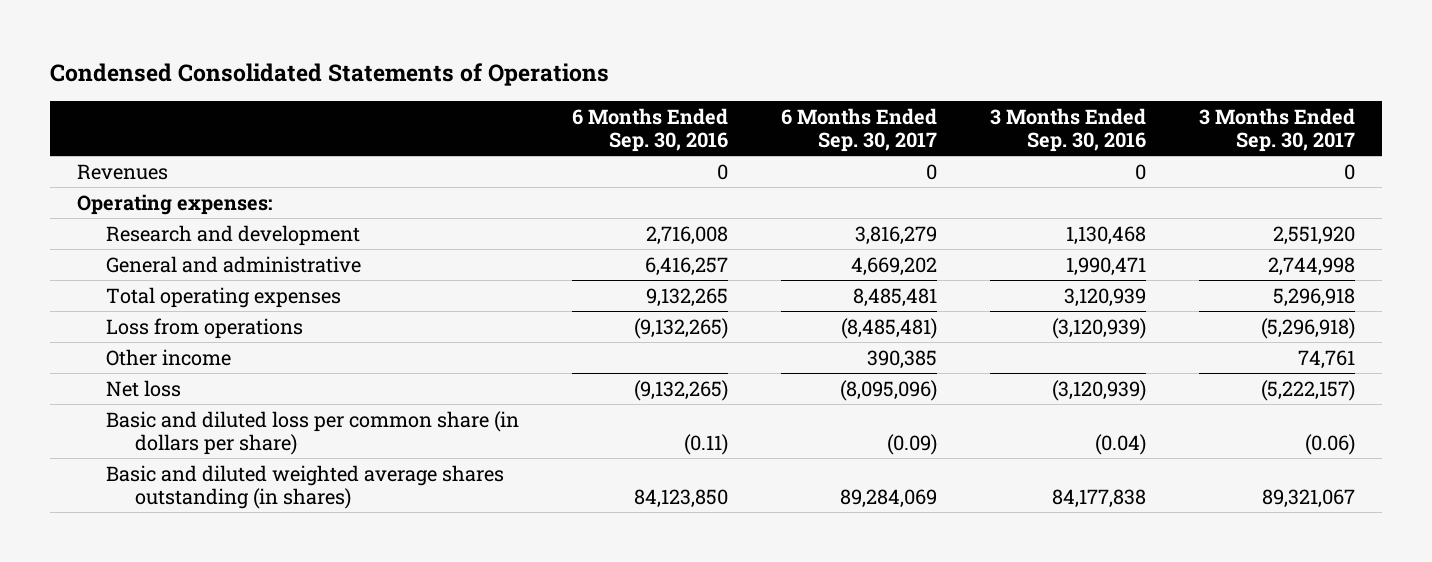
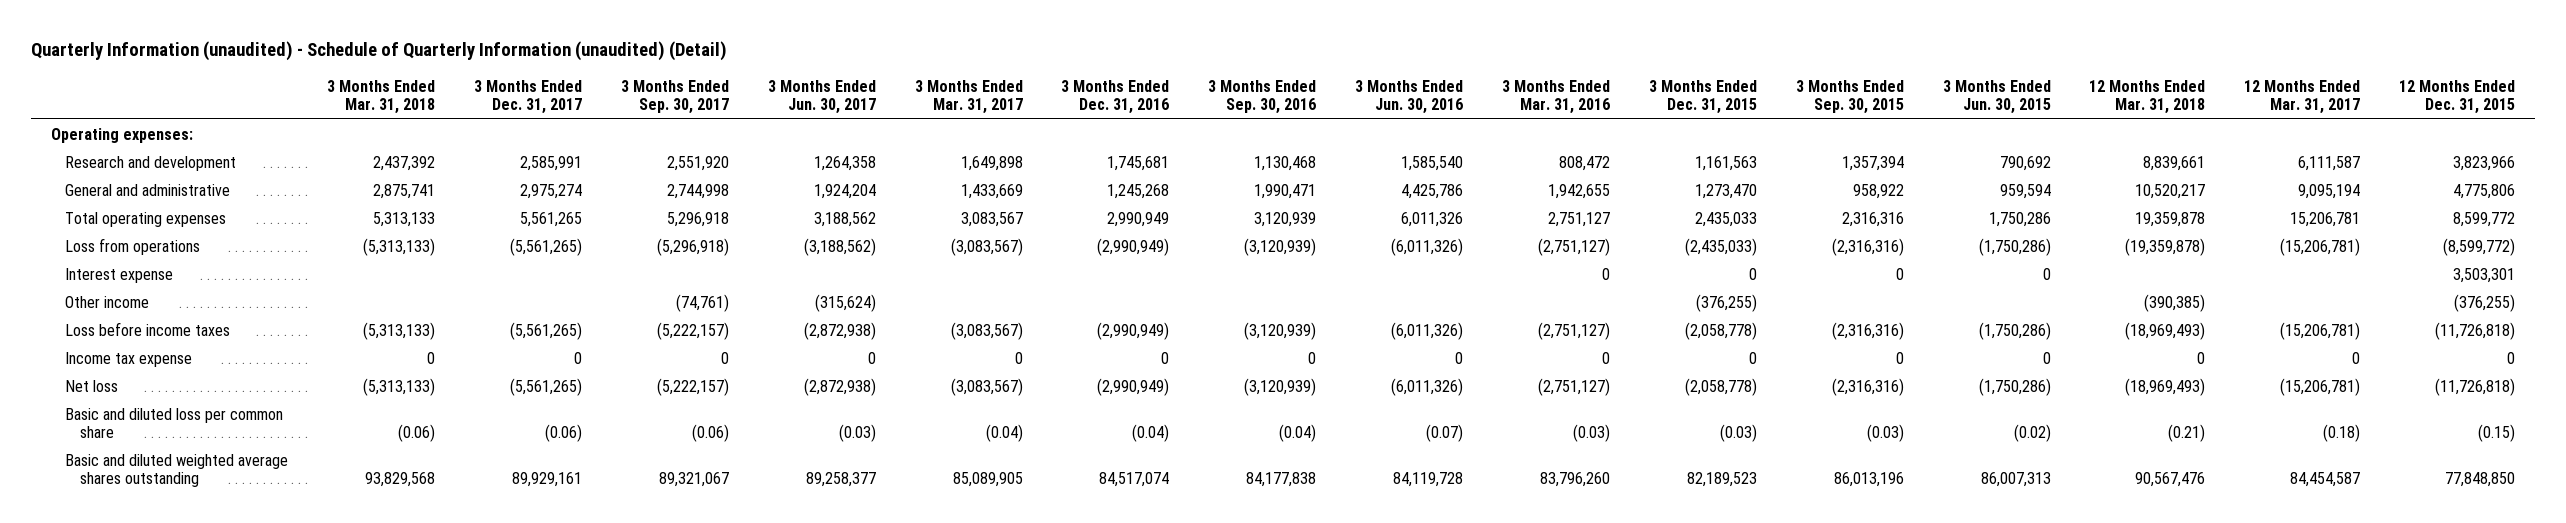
[50,63,610,87] Condensed Consolidated Statements of Operations -> [31,41,728,62] Quarterly Information (unaudited) - Schedule of Quarterly Information (unaudited) (Detail)
[571,108,728,153] 6 Months Ended Sep. 30, 2016 -> none
[780,108,937,153] 6 Months Ended Sep. 30, 2017 -> none
none -> [327,79,436,115] 3 Months Ended Mar. 31, 2018
none -> [474,79,583,115] 3 Months Ended Dec. 31, 2017
none -> [767,79,876,115] 3 Months Ended Jun. 30, 2017
none -> [914,79,1023,115] 3 Months Ended Mar. 31, 2017
none -> [1061,79,1170,115] 3 Months Ended Dec. 31, 2016
none -> [1355,79,1464,115] 3 Months Ended Jun. 30, 2016
none -> [1501,79,1610,115] 3 Months Ended Mar. 31, 2016
none -> [1648,79,1757,115] 3 Months Ended Dec. 31, 2015
none -> [1795,79,1904,115] 3 Months Ended Sep. 30, 2015
none -> [1942,79,2051,115] 3 Months Ended Jun. 30, 2015
none -> [2089,79,2206,115] 12 Months Ended Mar. 31, 2018
none -> [2244,79,2361,115] 12 Months Ended Mar. 31, 2017
none -> [2399,79,2516,115] 12 Months Ended Dec. 31, 2015
[76,163,168,180] Revenues -> none
none -> [65,267,174,283] Interest expense
[1298,349,1356,369] 74,761 -> [675,293,729,312] (74,761)
none -> [65,321,231,336] Loss before income taxes
none -> [65,351,193,367] Income tax expense
[105,410,519,455] Basic and diluted loss per common share (in dollars per share) -> [65,407,284,439] Basic and diluted loss per common share
[105,464,504,509] Basic and diluted weighted average shares outstanding (in shares) -> [65,453,289,488] Basic and diluted weighted average shares outstanding

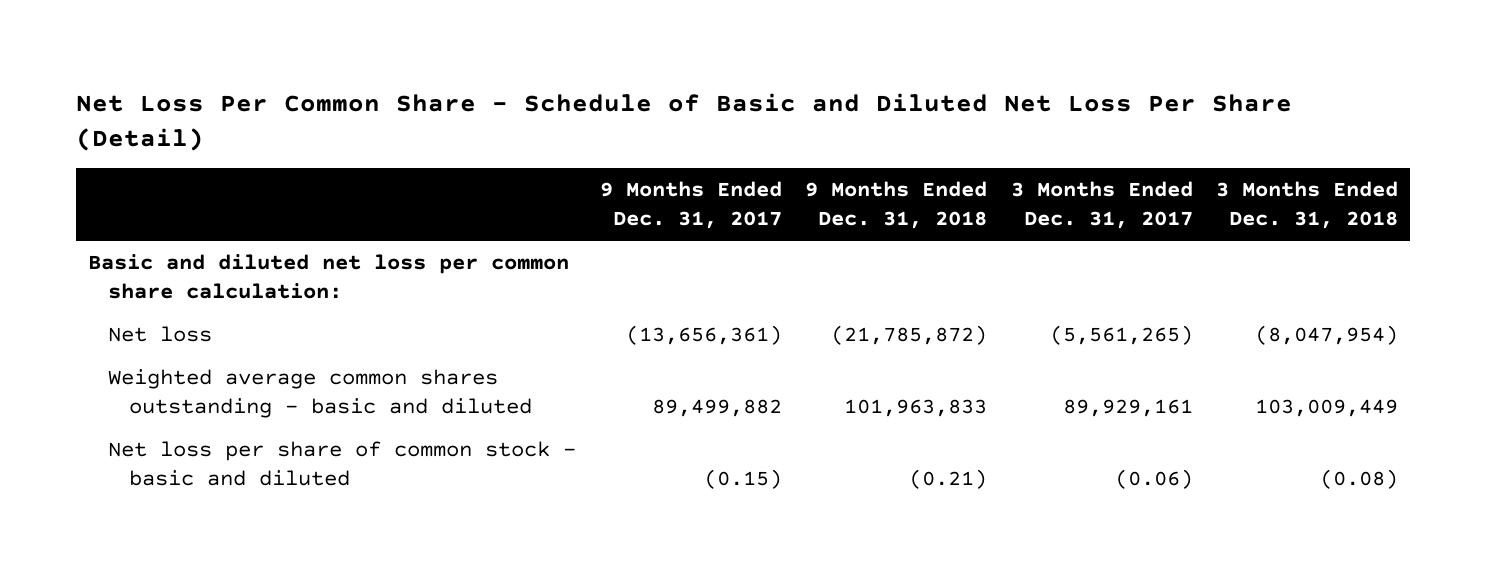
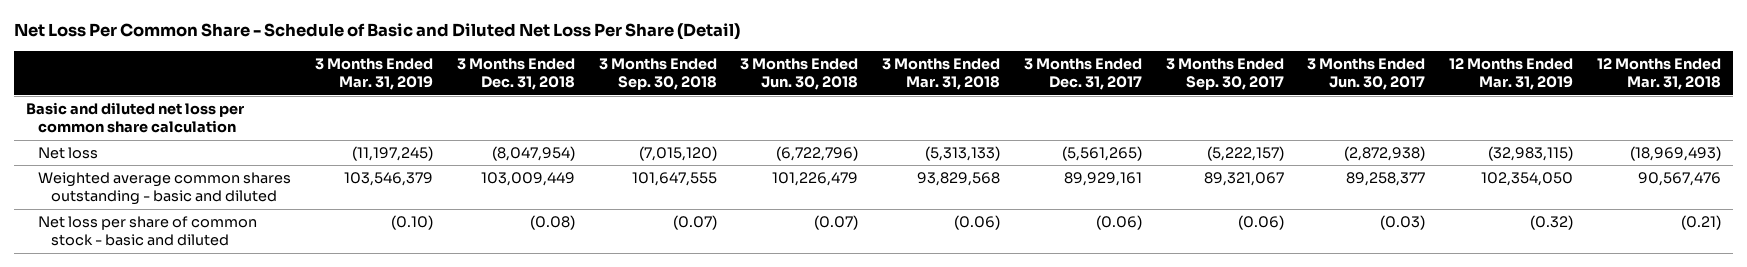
[599,181,782,229] 9 Months Ended Dec. 31, 2017 -> none
[805,181,988,229] 9 Months Ended Dec. 31, 2018 -> none
none -> [315,57,434,91] 3 Months Ended Mar. 31, 2019
none -> [598,57,717,91] 3 Months Ended Sep. 30, 2018
none -> [740,57,859,91] 3 Months Ended Jun. 30, 2018
none -> [882,57,1001,91] 3 Months Ended Mar. 31, 2018
none -> [1165,57,1284,91] 3 Months Ended Sep. 30, 2017
none -> [1307,57,1426,91] 3 Months Ended Jun. 30, 2017
none -> [1449,57,1574,91] 12 Months Ended Mar. 31, 2019
none -> [1596,57,1721,91] 12 Months Ended Mar. 31, 2018
[87,254,569,299] Basic and diluted net loss per common share calculation: -> [25,101,244,134] Basic and diluted net loss per common share calculation

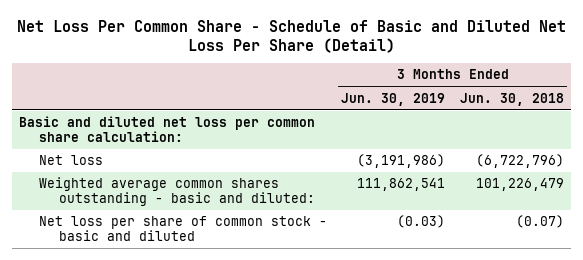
[315,57,434,91] 3 Months Ended Mar. 31, 2019 -> none
[456,57,575,91] 3 Months Ended Dec. 31, 2018 -> none
[598,57,717,91] 3 Months Ended Sep. 30, 2018 -> none
[882,57,1001,91] 3 Months Ended Mar. 31, 2018 -> none
[1023,57,1142,91] 3 Months Ended Dec. 31, 2017 -> none
[1165,57,1284,91] 3 Months Ended Sep. 30, 2017 -> none
[1307,57,1426,91] 3 Months Ended Jun. 30, 2017 -> none
[1449,57,1574,91] 12 Months Ended Mar. 31, 2019 -> none
[1596,57,1721,91] 12 Months Ended Mar. 31, 2018 -> none
none -> [341,92,446,106] Jun. 30, 2019
[25,101,244,134] Basic and diluted net loss per common share calculation -> [19,116,316,142] Basic and diluted net loss per common share calculation:
[38,171,292,206] Weighted average common shares outstanding - basic and diluted -> [38,177,315,206] Weighted average common shares outstanding - basic and diluted:

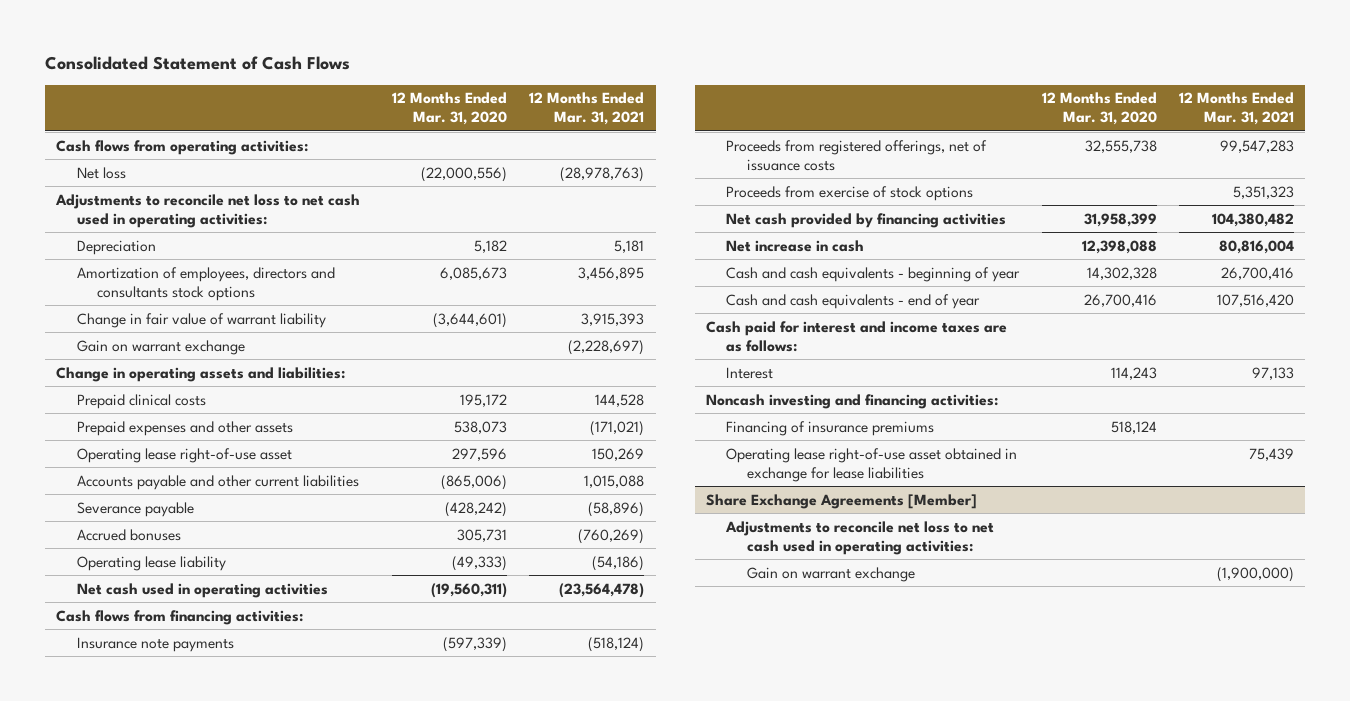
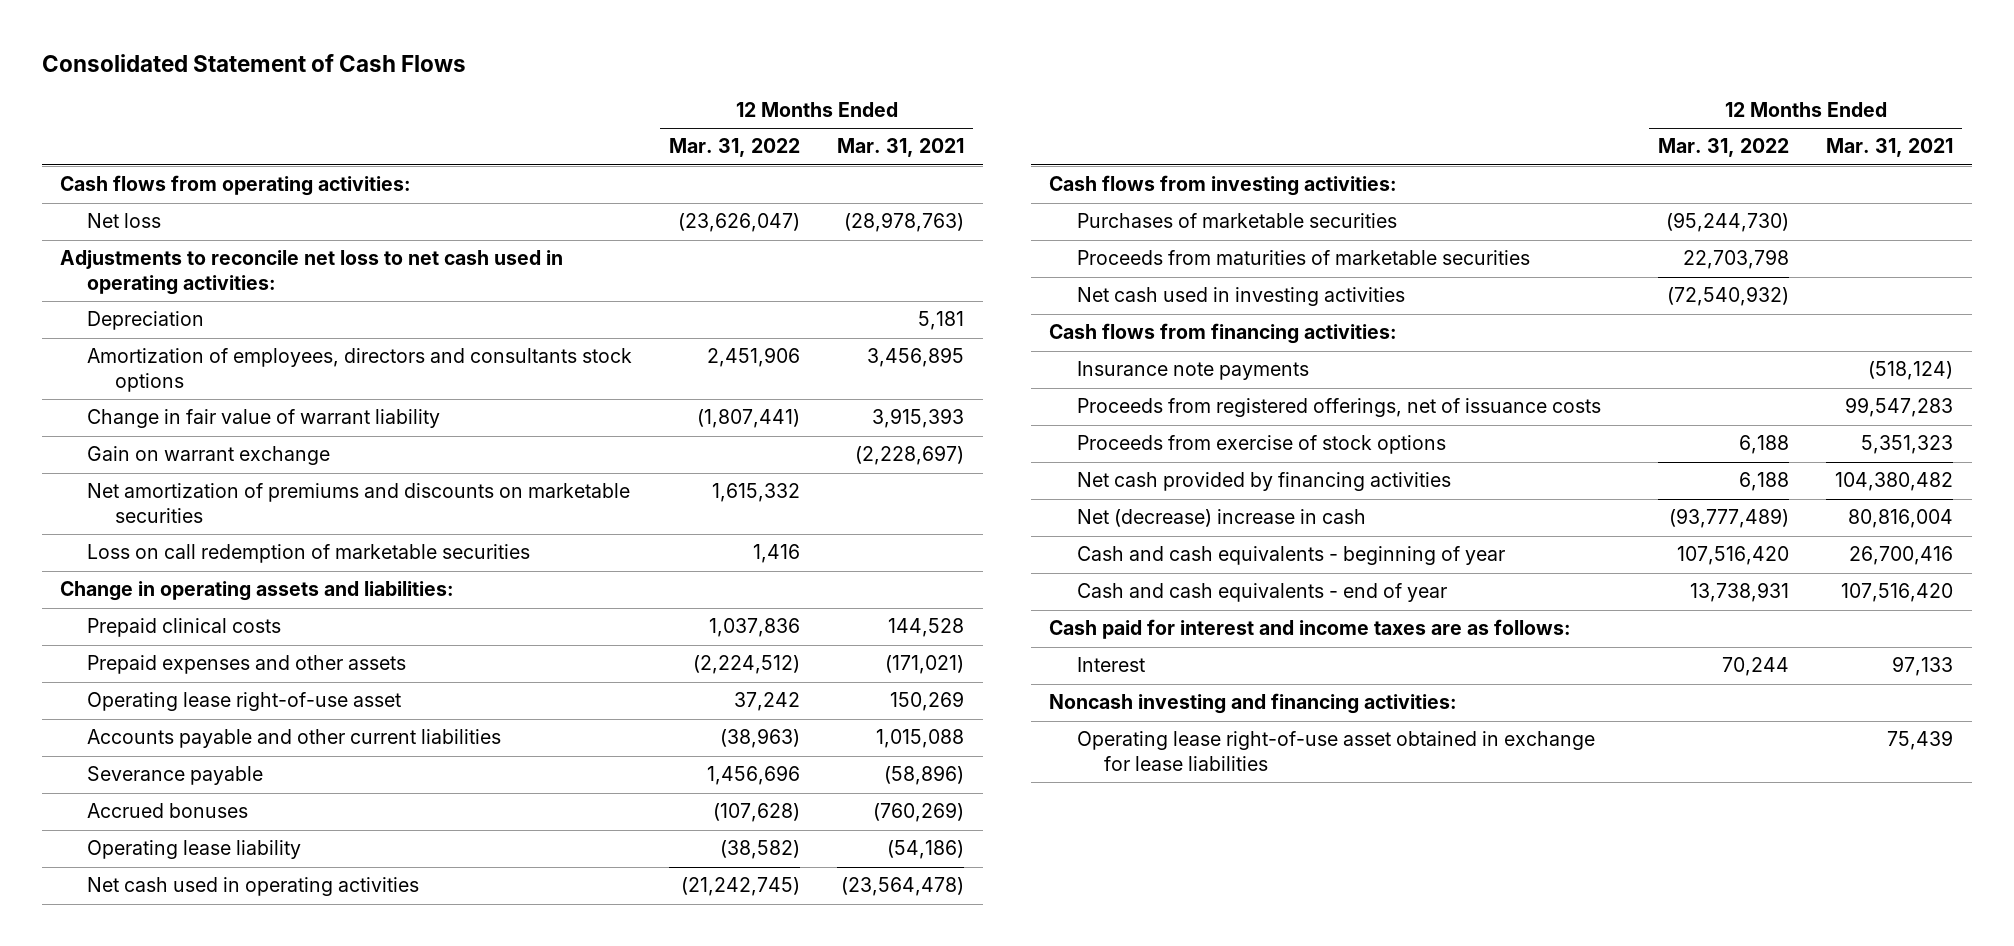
[391,92,507,126] 12 Months Ended Mar. 31, 2020 -> none
none -> [669,138,801,158] Mar. 31, 2022
none -> [87,483,631,523] Net amortization of premiums and discounts on marketable securities
none -> [87,544,531,564] Loss on call redemption of marketable securities
none -> [1049,175,1398,197] Cash flows from investing activities:
none -> [1076,213,1397,229] Purchases of marketable securities
none -> [1076,250,1530,266] Proceeds from maturities of marketable securities
none -> [1076,287,1405,307] Net cash used in investing activities
[726,239,865,252] Net increase in cash -> [1076,509,1366,528] Net (decrease) increase in cash
[726,420,935,436] Financing of insurance premiums -> none
[705,493,977,509] Share Exchange Agreements [Member] -> none
[725,520,995,555] Adjustments to reconcile net loss to net cash used in operating activities: -> none
[746,566,915,582] Gain on warrant exchange -> none

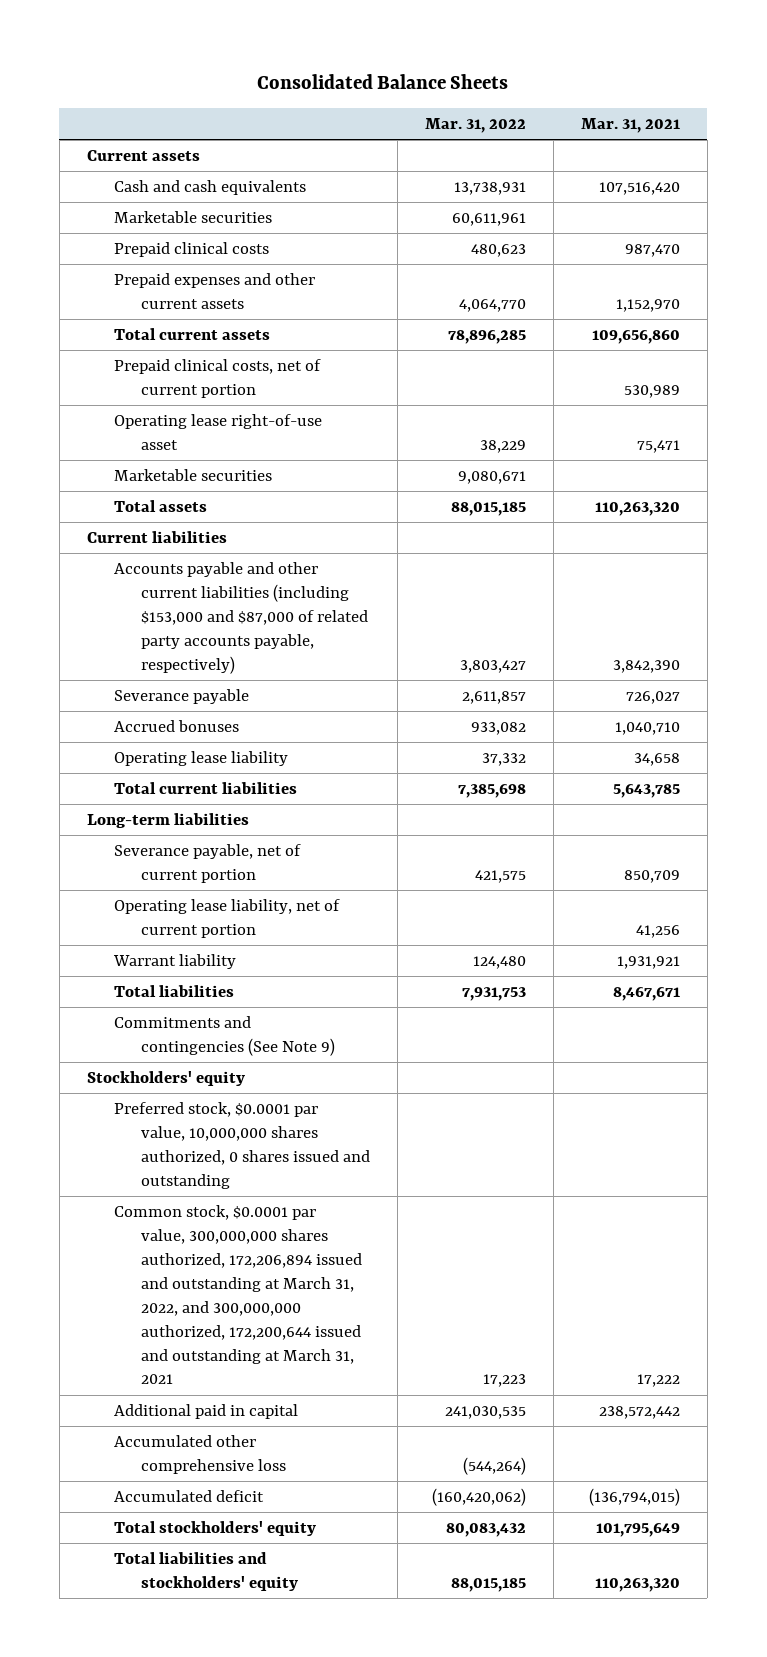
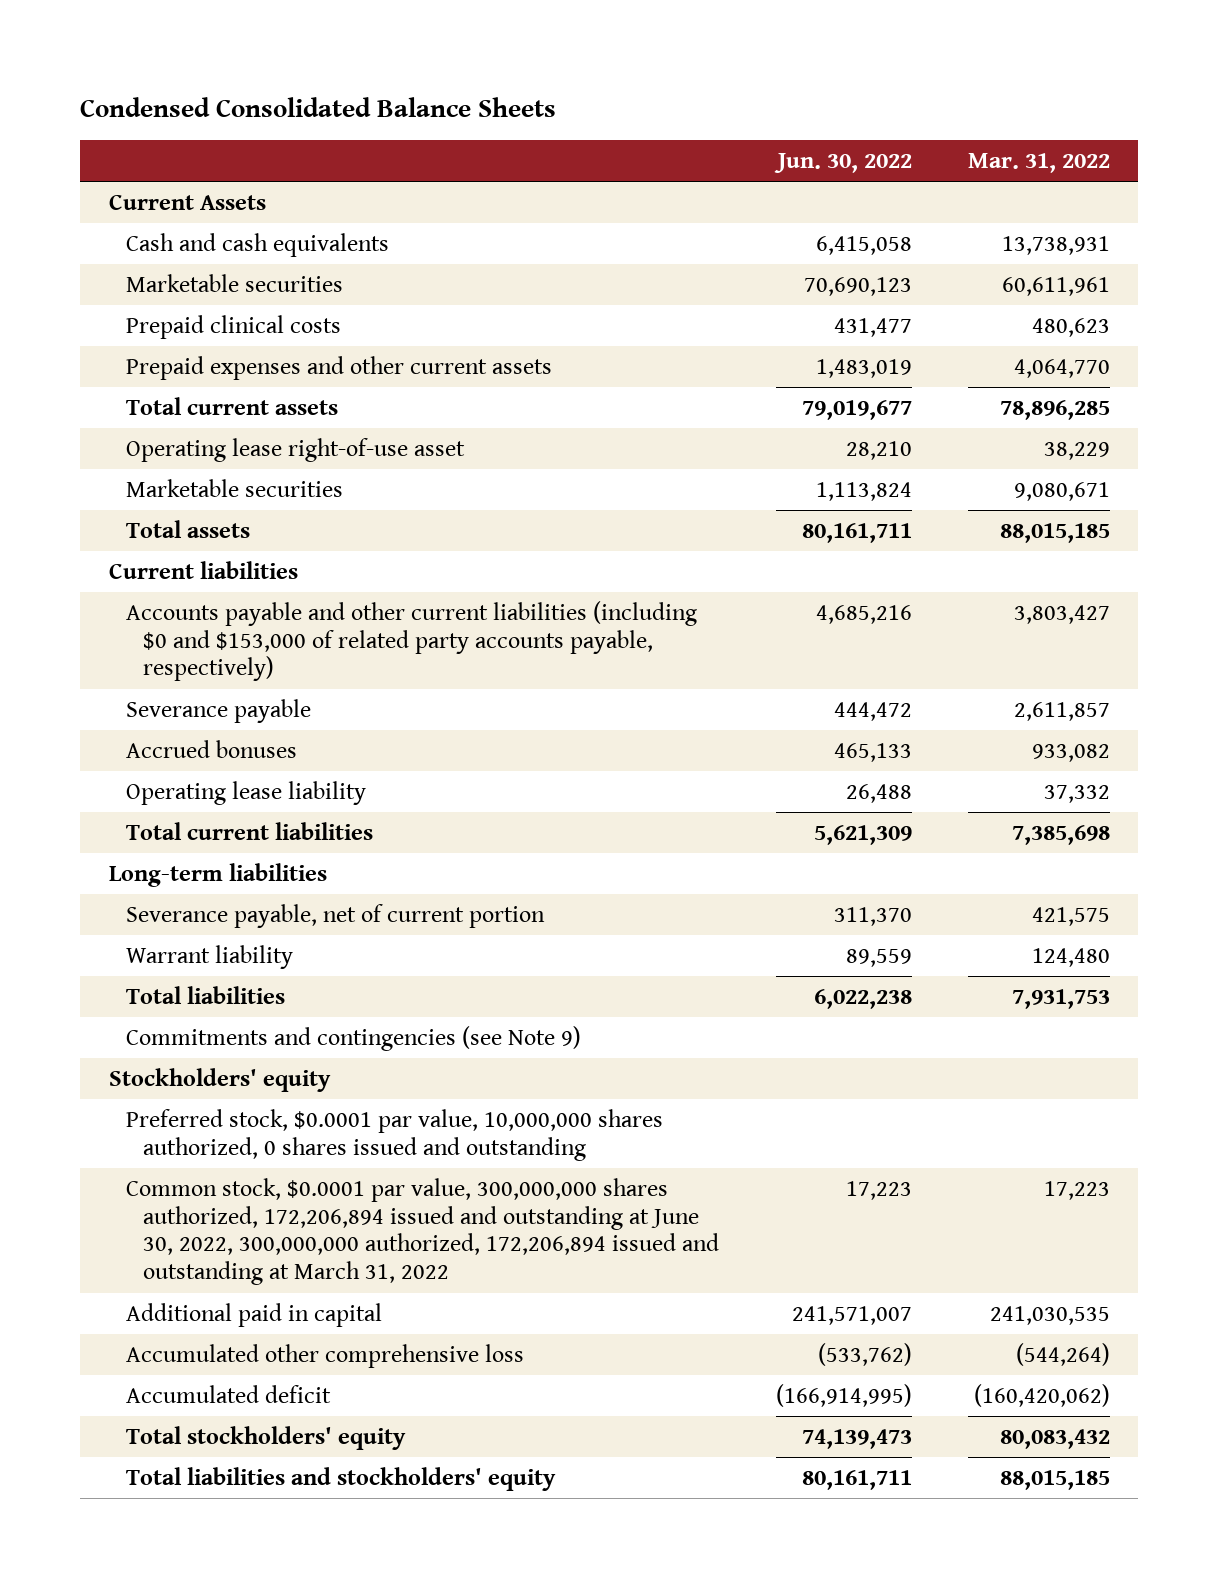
[257,73,509,89] Consolidated Balance Sheets -> [80,96,557,117] Condensed Consolidated Balance Sheets
[580,117,680,133] Mar. 31, 2021 -> none
none -> [773,152,912,173] Jun. 30, 2022
[86,149,200,161] Current assets -> [108,194,266,210] Current Assets
[113,358,321,398] Prepaid clinical costs, net of current portion -> none
[113,561,369,674] Accounts payable and other current liabilities (including $153,000 and $87,000 of related party accounts payable, respectively) -> [125,600,697,682] Accounts payable and other current liabilities (including $0 and $153,000 of related party accounts payable, respectively)
[113,898,340,938] Operating lease liability, net of current portion -> none
[113,1015,336,1056] Commitments and contingencies (See Note 9) -> [125,1025,581,1051] Commitments and contingencies (see Note 9)
[113,1204,363,1385] Common stock, $0.0001 par value, 300,000,000 shares authorized, 172,206,894 issued and outstanding at March 31, 2022, and 300,000,000 authorized, 172,200,644 issued and outstanding at March 31, 2021 -> [125,1177,719,1286] Common stock, $0.0001 par value, 300,000,000 shares authorized, 172,206,894 issued and outstanding at June 30, 2022, 300,000,000 authorized, 172,206,894 issued and outstanding at March 31, 2022

